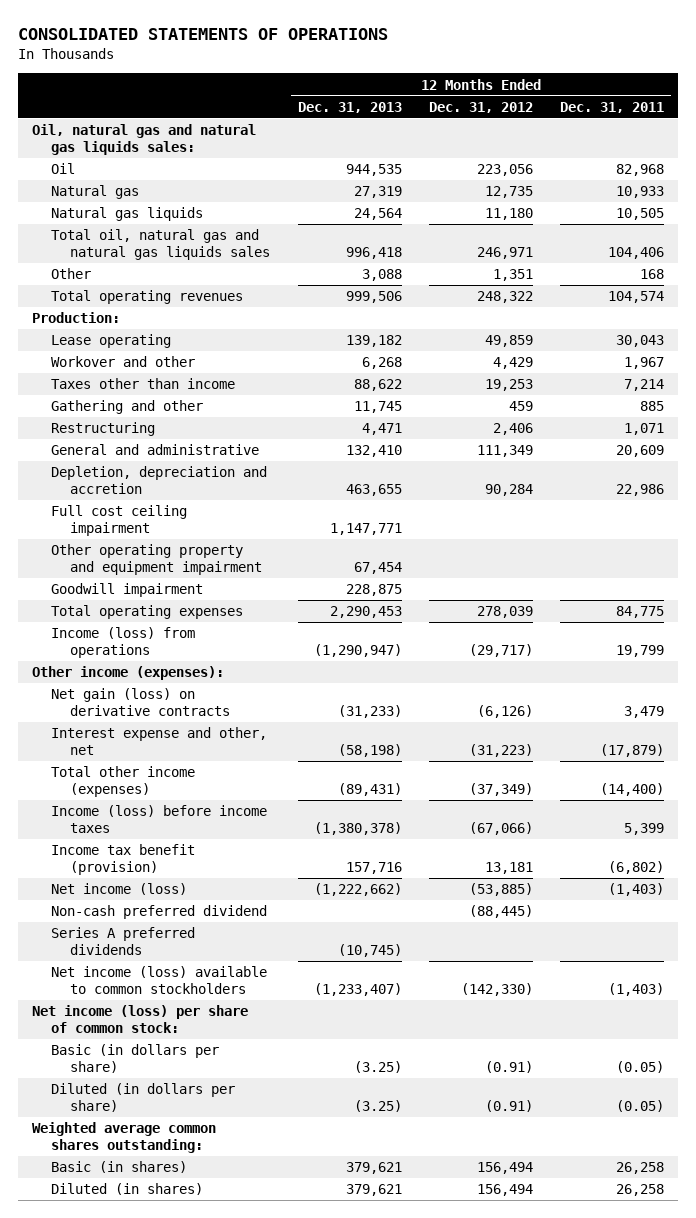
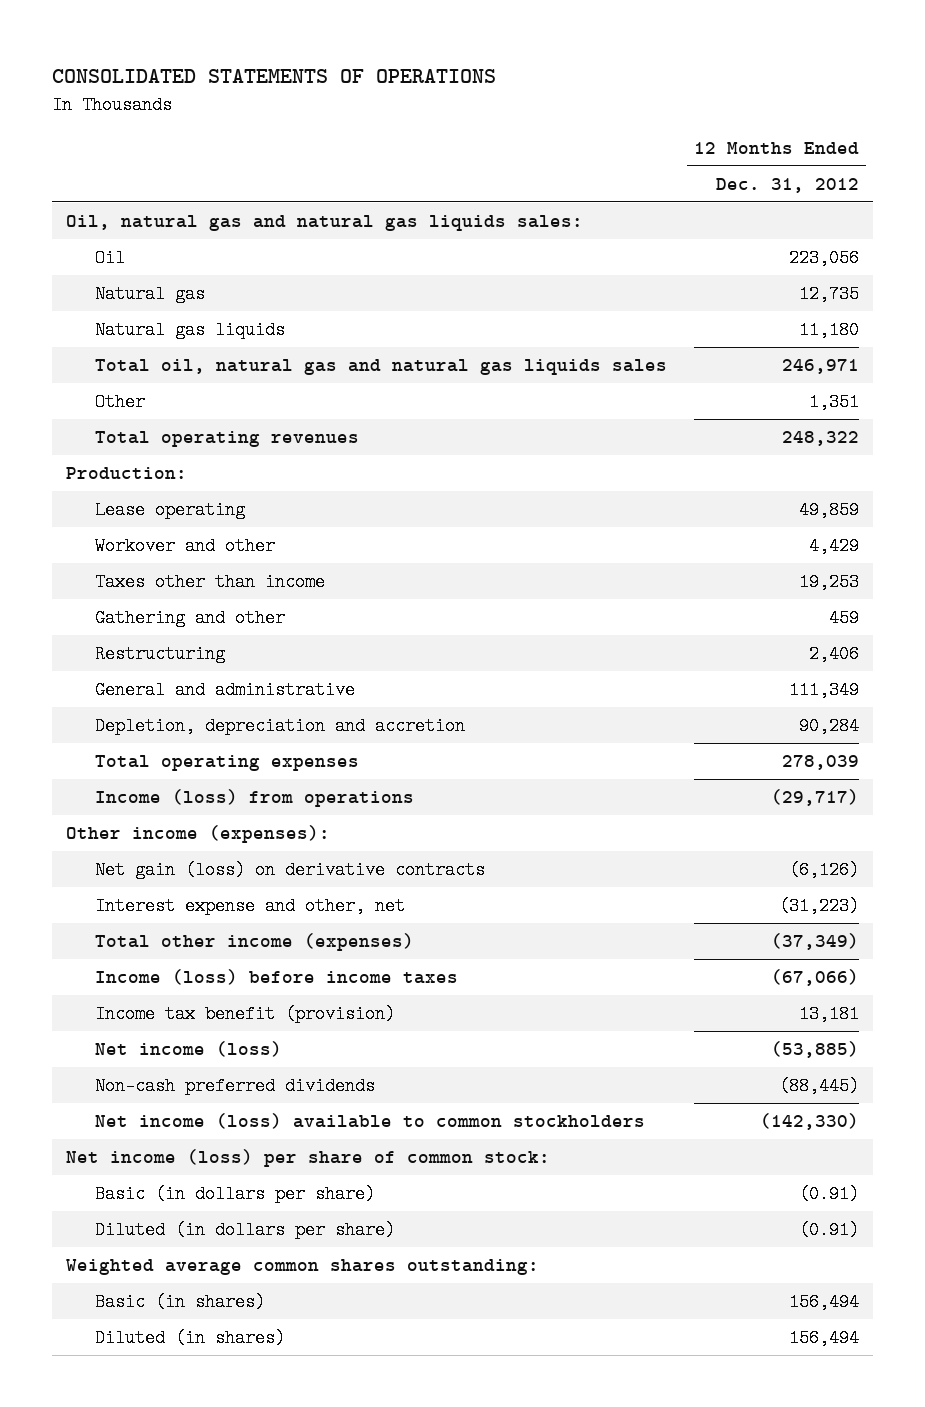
[297,101,402,113] Dec. 31, 2013 -> none
[560,101,665,113] Dec. 31, 2011 -> none
[51,505,188,536] Full cost ceiling impairment -> none
[51,544,263,575] Other operating property and equipment impairment -> none
[51,583,204,598] Goodwill impairment -> none
[51,927,196,955] Series A preferred dividends -> none
[51,905,268,920] Non-cash preferred dividend -> [94,1076,375,1095] Non-cash preferred dividends

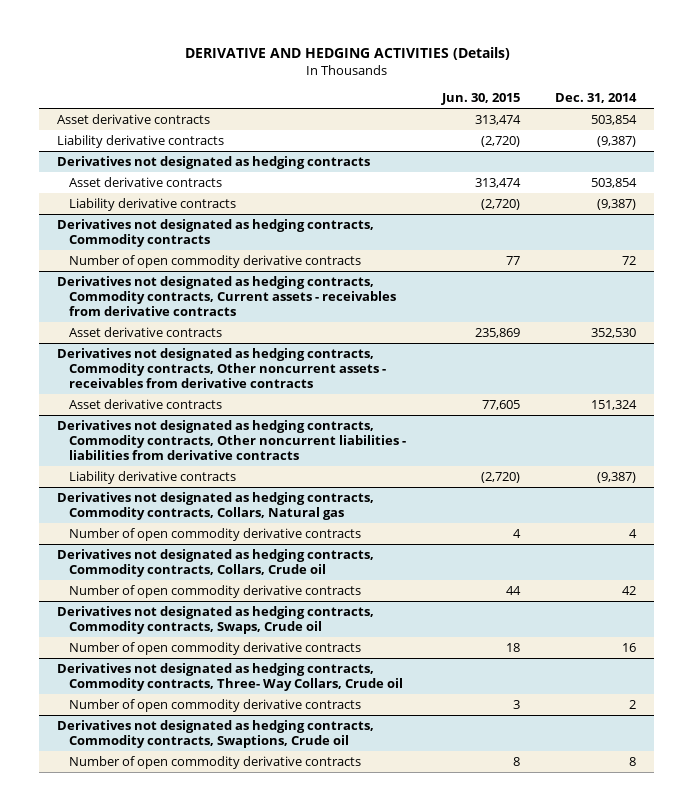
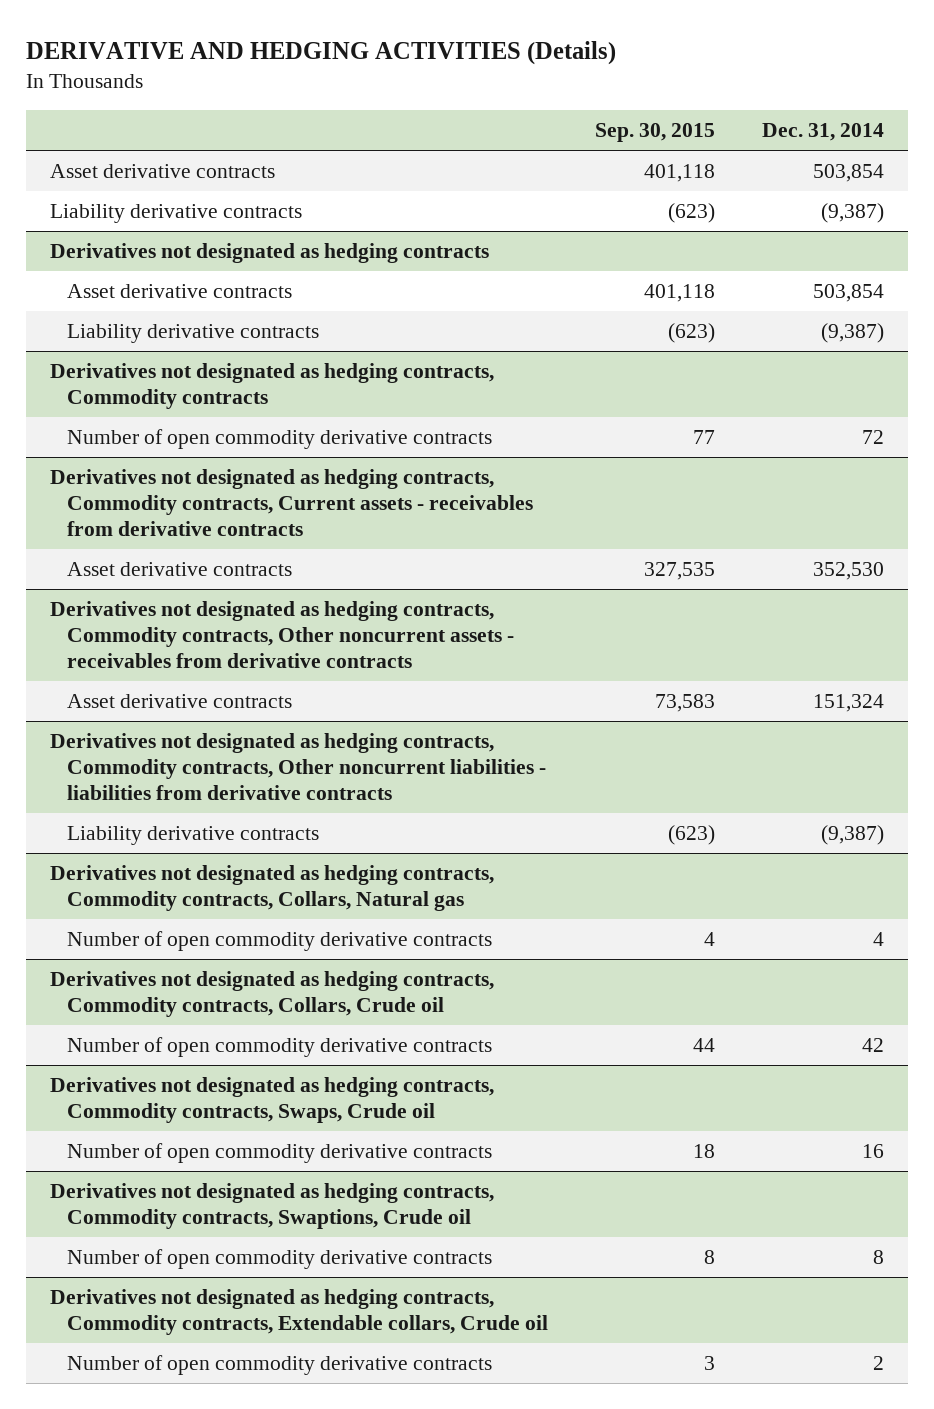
[440,93,520,106] Jun. 30, 2015 -> none
none -> [595,122,716,142] Sep. 30, 2015
[56,662,404,691] Derivatives not designated as hedging contracts, Commodity contracts, Three- Way Collars, Crude oil -> none
[69,698,362,712] Number of open commodity derivative contracts -> none
none -> [49,1289,549,1336] Derivatives not designated as hedging contracts, Commodity contracts, Extendable collars, Crude oil
none -> [67,1355,493,1376] Number of open commodity derivative contracts

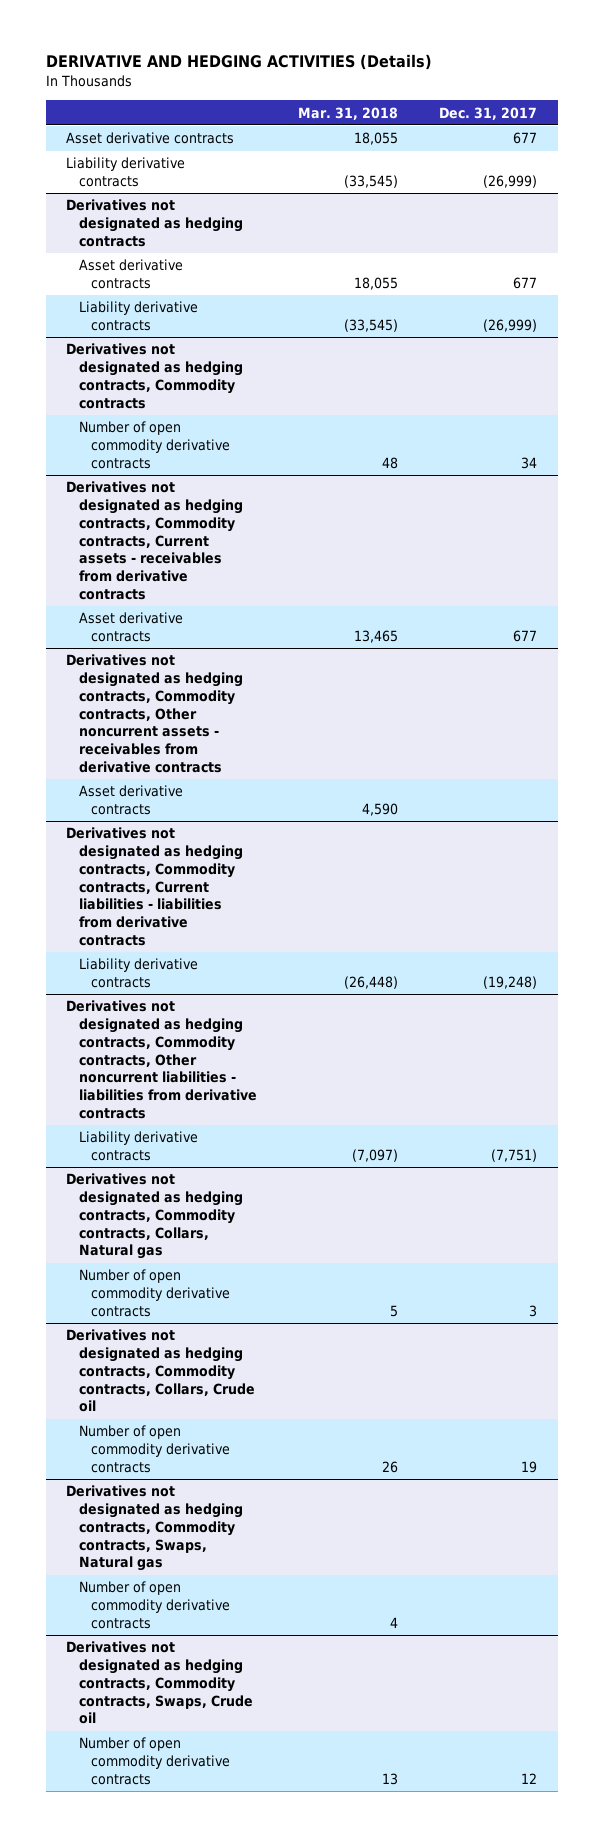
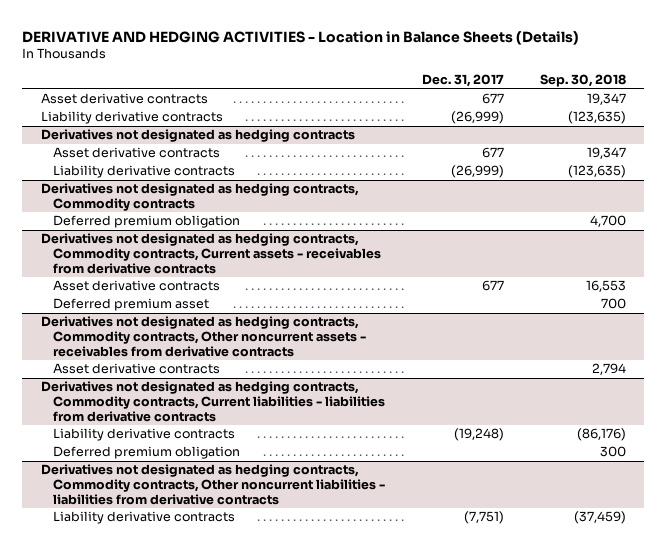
[45,54,432,71] DERIVATIVE AND HEDGING ACTIVITIES (Details) -> [22,30,580,45] DERIVATIVE AND HEDGING ACTIVITIES - Location in Balance Sheets (Details)
[298,106,399,120] Mar. 31, 2018 -> none
none -> [540,74,627,88] Sep. 30, 2018
[78,421,231,469] Number of open commodity derivative contracts -> none
none -> [53,215,241,229] Deferred premium obligation
none -> [53,298,210,312] Deferred premium asset
none -> [53,446,241,460] Deferred premium obligation
[66,1173,243,1260] Derivatives not designated as hedging contracts, Commodity contracts, Collars, Natural gas -> none
[78,1269,231,1317] Number of open commodity derivative contracts -> none
[66,1329,255,1413] Derivatives not designated as hedging contracts, Commodity contracts, Collars, Crude oil -> none
[78,1425,231,1473] Number of open commodity derivative contracts -> none
[66,1485,243,1572] Derivatives not designated as hedging contracts, Commodity contracts, Swaps, Natural gas -> none
[78,1581,231,1629] Number of open commodity derivative contracts -> none
[66,1641,253,1725] Derivatives not designated as hedging contracts, Commodity contracts, Swaps, Crude oil -> none
[78,1737,231,1785] Number of open commodity derivative contracts -> none

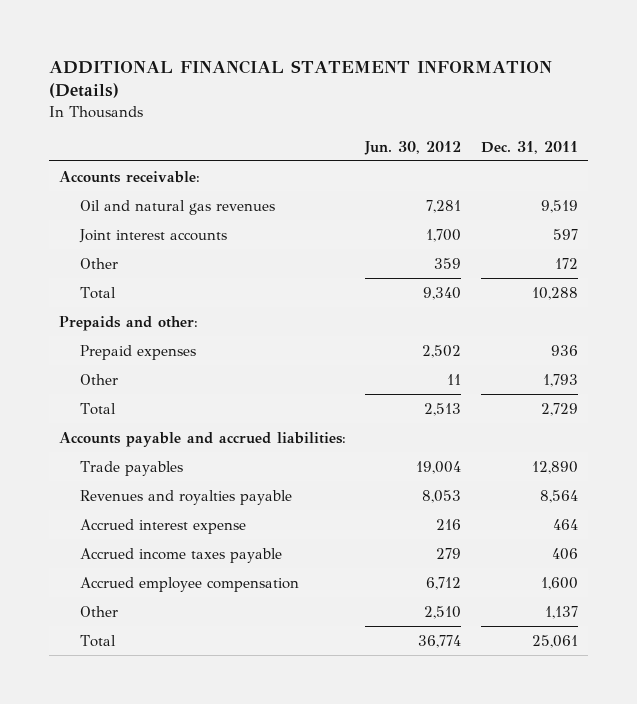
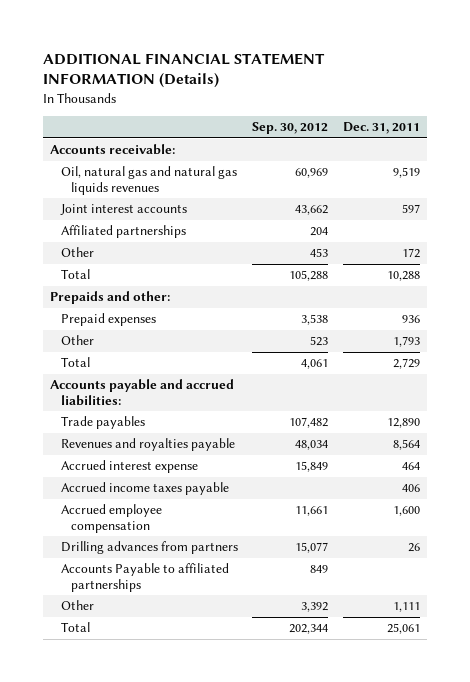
[364,140,462,155] Jun. 30, 2012 -> none
none -> [252,122,329,135] Sep. 30, 2012
[79,199,275,215] Oil and natural gas revenues -> [60,166,237,196] Oil, natural gas and natural gas liquids revenues
none -> [60,225,186,239] Affiliated partnerships
none -> [60,541,238,555] Drilling advances from partners
none -> [60,563,229,593] Accounts Payable to affiliated partnerships
[544,605,578,619] 1,137 -> [392,602,420,613] 1,111

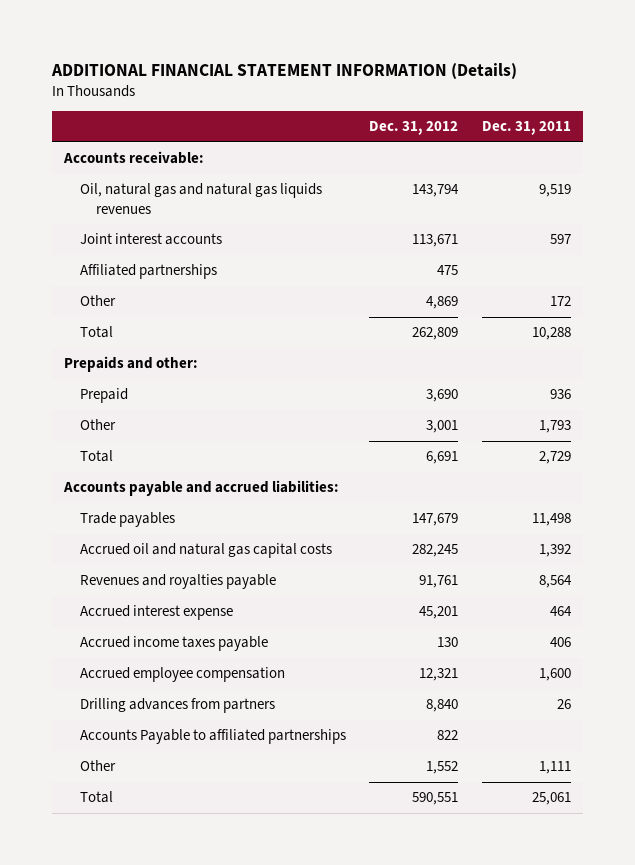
[252,122,329,135] Sep. 30, 2012 -> none
none -> [369,121,459,136] Dec. 31, 2012
[60,313,156,327] Prepaid expenses -> [79,388,128,404] Prepaid
[386,418,420,429] 12,890 -> [531,513,571,527] 11,498
none -> [79,543,332,559] Accrued oil and natural gas capital costs

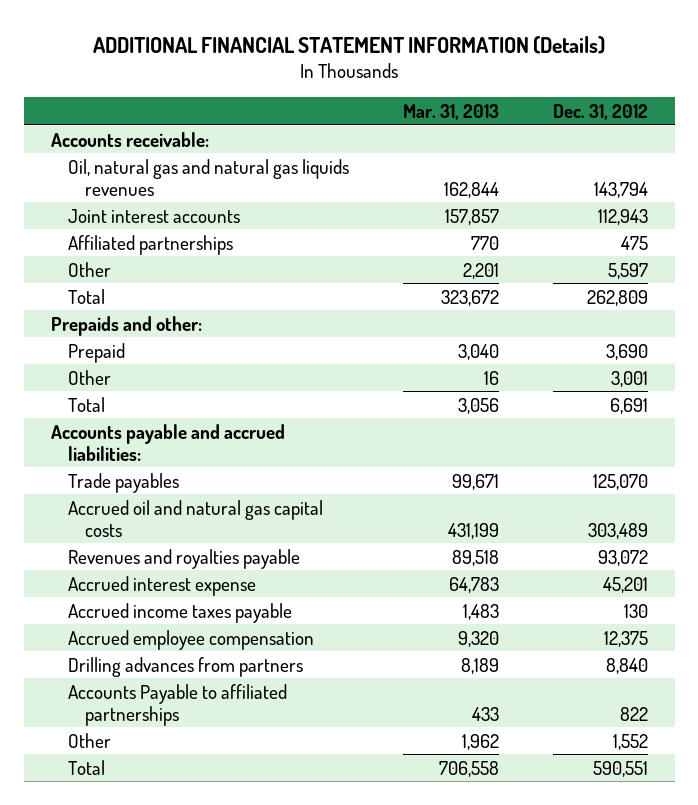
[481,121,571,136] Dec. 31, 2011 -> none
none -> [402,103,499,120] Mar. 31, 2013
[412,234,459,248] 113,671 -> [597,208,648,225] 112,943
[426,296,459,310] 4,869 -> [607,262,648,279] 5,597
[412,513,459,527] 147,679 -> [592,473,648,490] 125,070
[412,544,459,558] 282,245 -> [587,522,648,539] 303,489
[419,575,459,589] 91,761 -> [597,549,648,566] 93,072
[419,668,459,682] 12,321 -> [603,630,648,647] 12,375

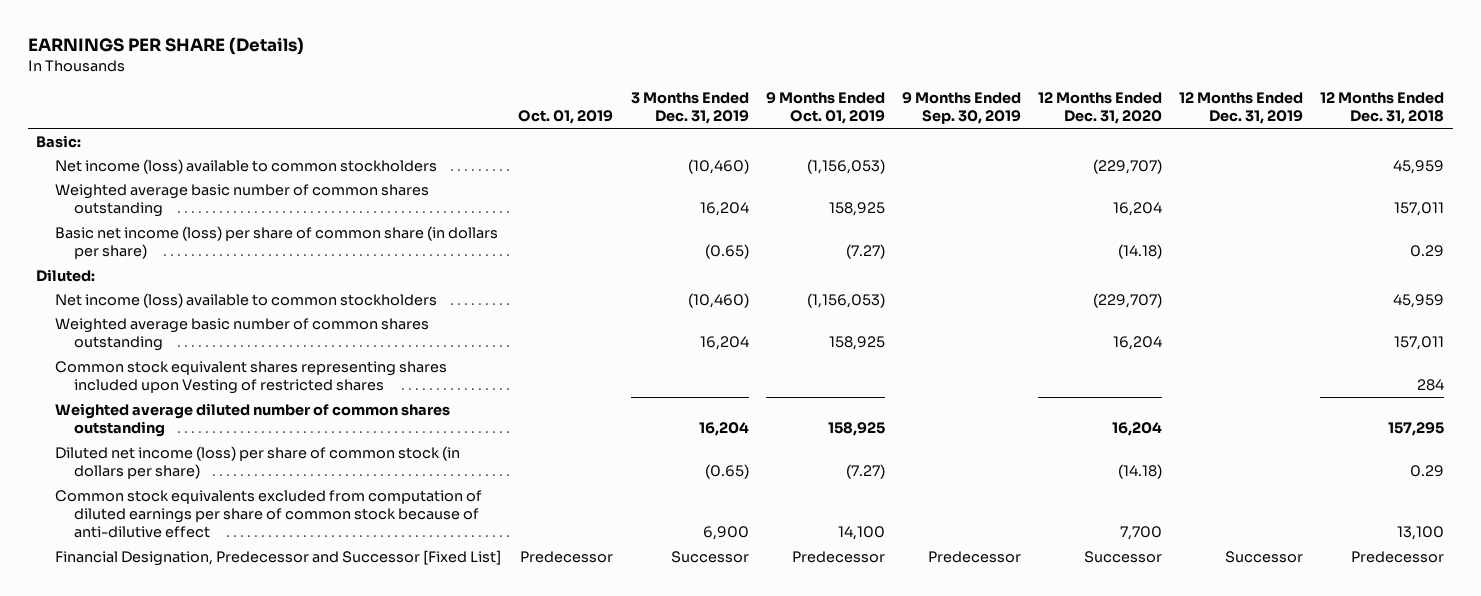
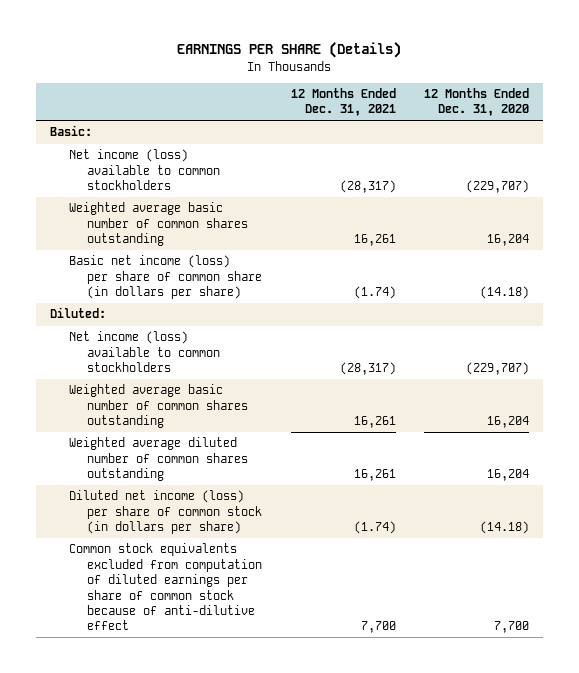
[518,110,614,125] Oct. 01, 2019 -> none
[630,92,749,125] 3 Months Ended Dec. 31, 2019 -> none
[765,92,885,125] 9 Months Ended Oct. 01, 2019 -> none
[901,92,1021,125] 9 Months Ended Sep. 30, 2019 -> none
[1178,92,1303,125] 12 Months Ended Dec. 31, 2019 -> none
[1320,92,1445,125] 12 Months Ended Dec. 31, 2018 -> none
none -> [290,88,396,117] 12 Months Ended Dec. 31, 2021
[55,360,448,395] Common stock equivalent shares representing shares included upon Vesting of restricted shares -> none
[55,549,502,566] Financial Designation, Predecessor and Successor [Fixed List] -> none

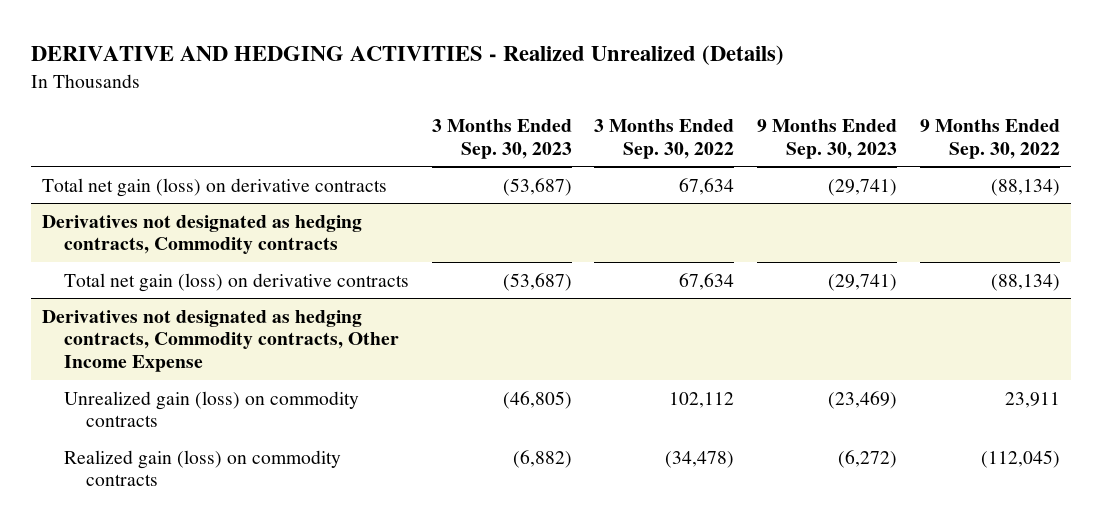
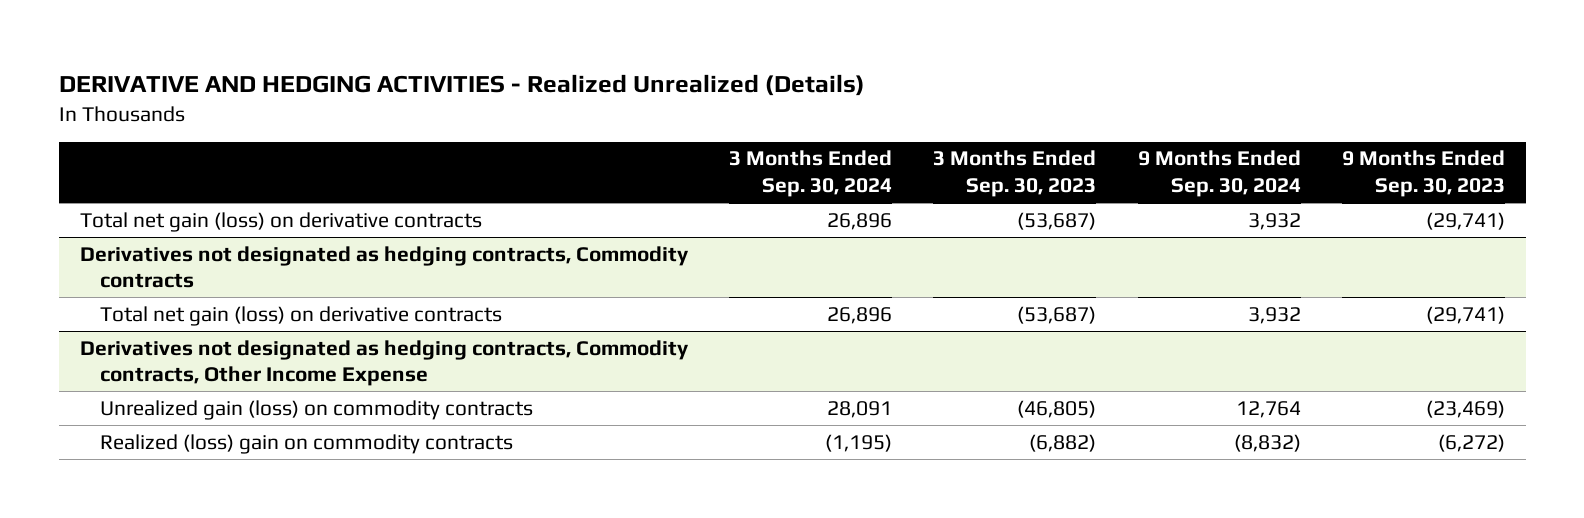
[594,119,735,159] 3 Months Ended Sep. 30, 2022 -> none
[919,119,1060,159] 9 Months Ended Sep. 30, 2022 -> none
none -> [728,150,892,198] 3 Months Ended Sep. 30, 2024
none -> [1137,150,1301,198] 9 Months Ended Sep. 30, 2024
[63,449,341,487] Realized gain (loss) on commodity contracts -> [99,433,513,454] Realized (loss) gain on commodity contracts

